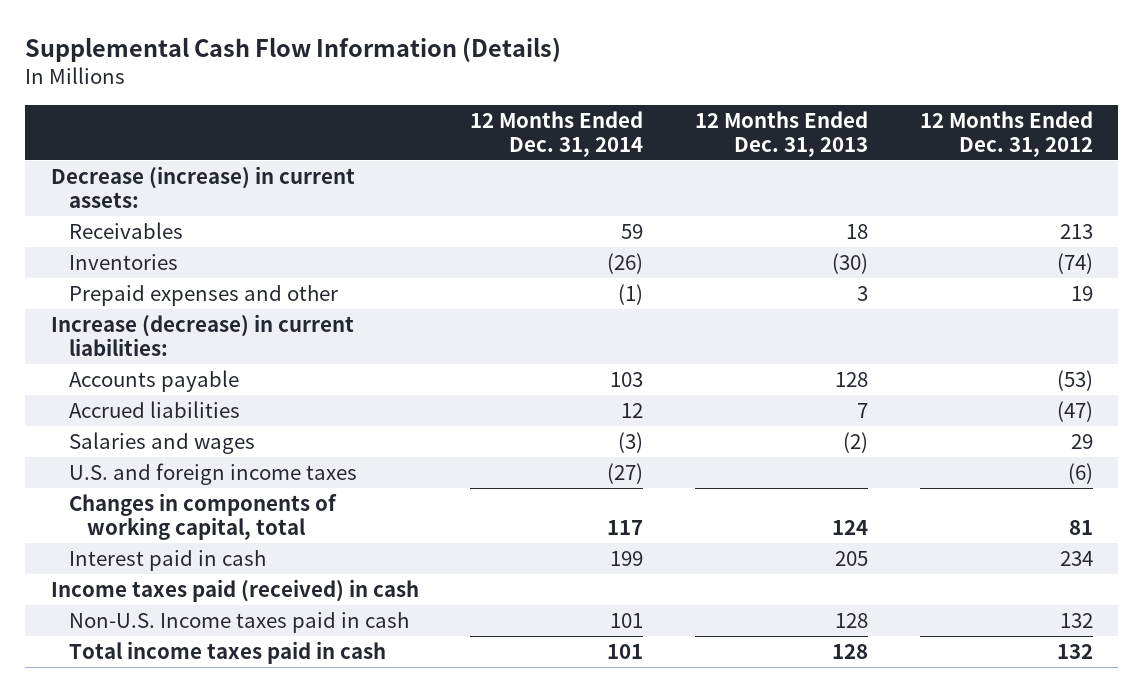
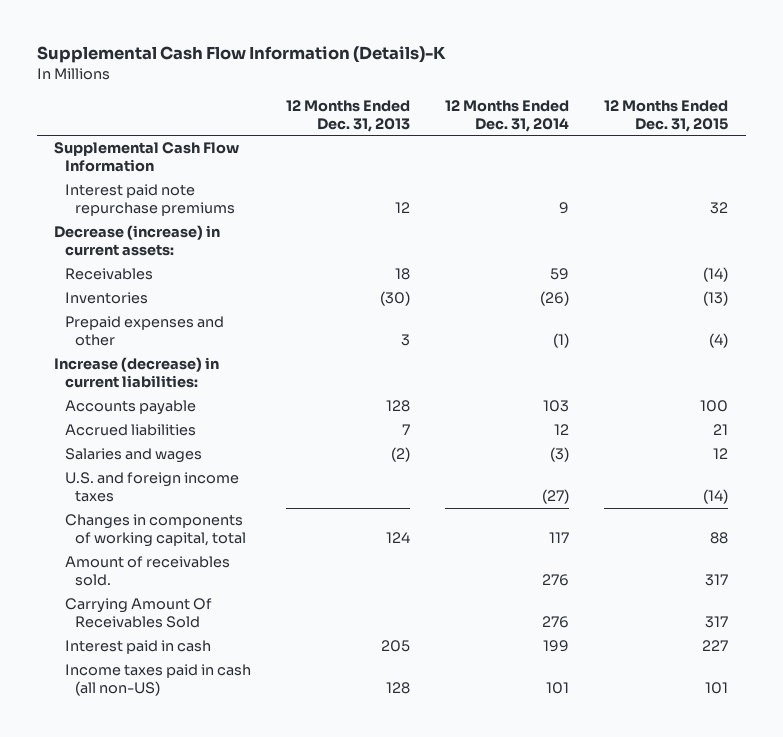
[24,36,561,62] Supplemental Cash Flow Information (Details) -> [36,46,446,64] Supplemental Cash Flow Information (Details)-K
[919,110,1093,157] 12 Months Ended Dec. 31, 2012 -> none
none -> [604,100,729,132] 12 Months Ended Dec. 31, 2015
none -> [54,142,240,172] Supplemental Cash Flow Information
none -> [64,184,236,216] Interest paid note repurchase premiums
none -> [64,556,230,586] Amount of receivables sold.
none -> [64,598,212,628] Carrying Amount Of Receivables Sold
[50,579,419,603] Income taxes paid (received) in cash -> none
[68,641,386,665] Total income taxes paid in cash -> none
[68,612,409,634] Non-U.S. Income taxes paid in cash -> [64,664,251,696] Income taxes paid in cash (all non-US)

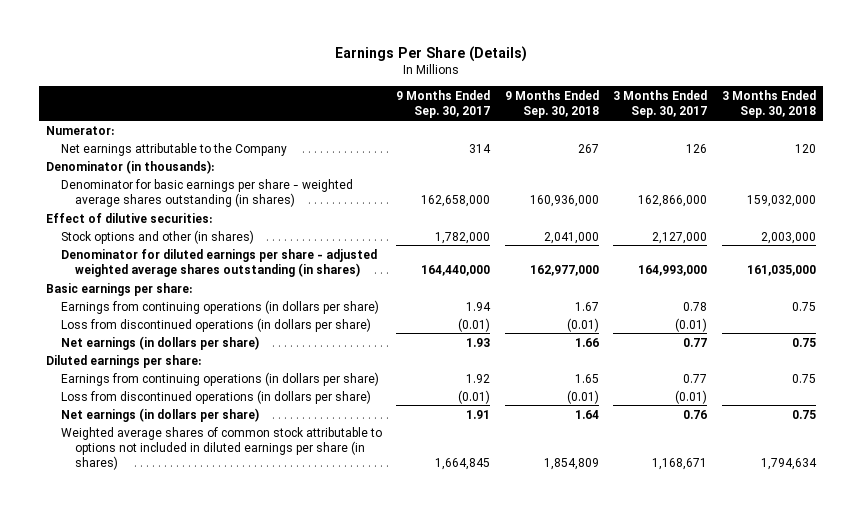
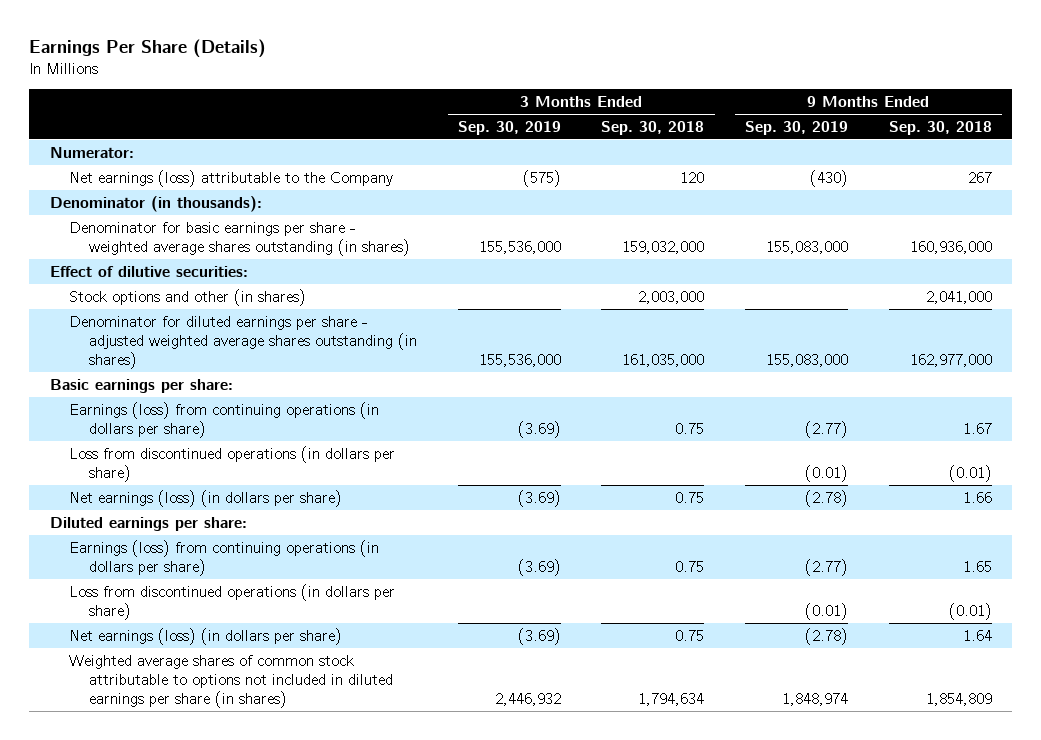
[396,89,491,119] 9 Months Ended Sep. 30, 2017 -> none
[613,89,708,119] 3 Months Ended Sep. 30, 2017 -> none
none -> [457,120,561,135] Sep. 30, 2019
none -> [745,120,849,135] Sep. 30, 2019
[60,142,287,156] Net earnings attributable to the Company -> [69,169,394,187] Net earnings (loss) attributable to the Company
[60,299,379,314] Earnings from continuing operations (in dollars per share) -> [69,401,380,439] Earnings (loss) from continuing operations (in dollars per share)
[60,335,259,350] Net earnings (in dollars per share) -> [69,489,343,507] Net earnings (loss) (in dollars per share)
[60,371,379,386] Earnings from continuing operations (in dollars per share) -> [69,539,380,577] Earnings (loss) from continuing operations (in dollars per share)
[60,407,259,422] Net earnings (in dollars per share) -> [69,627,343,645] Net earnings (loss) (in dollars per share)

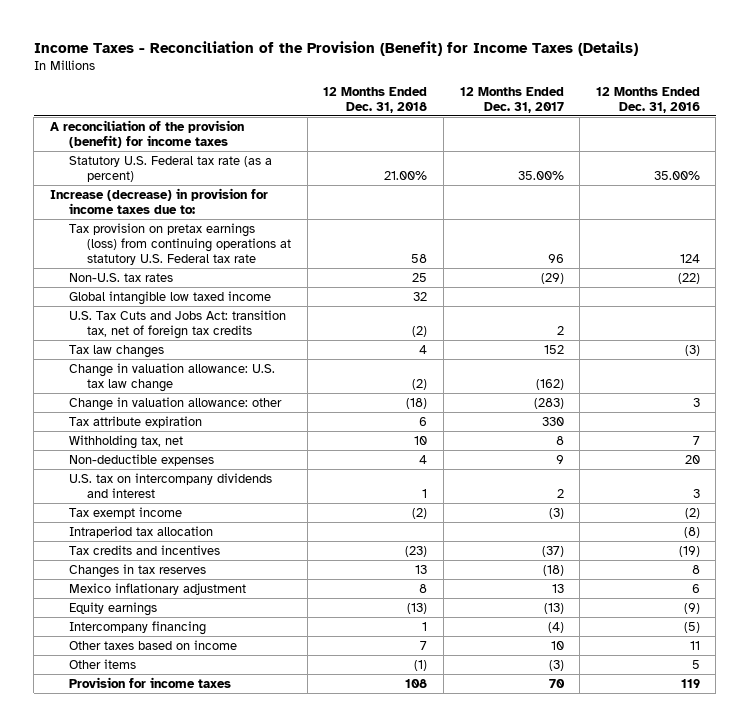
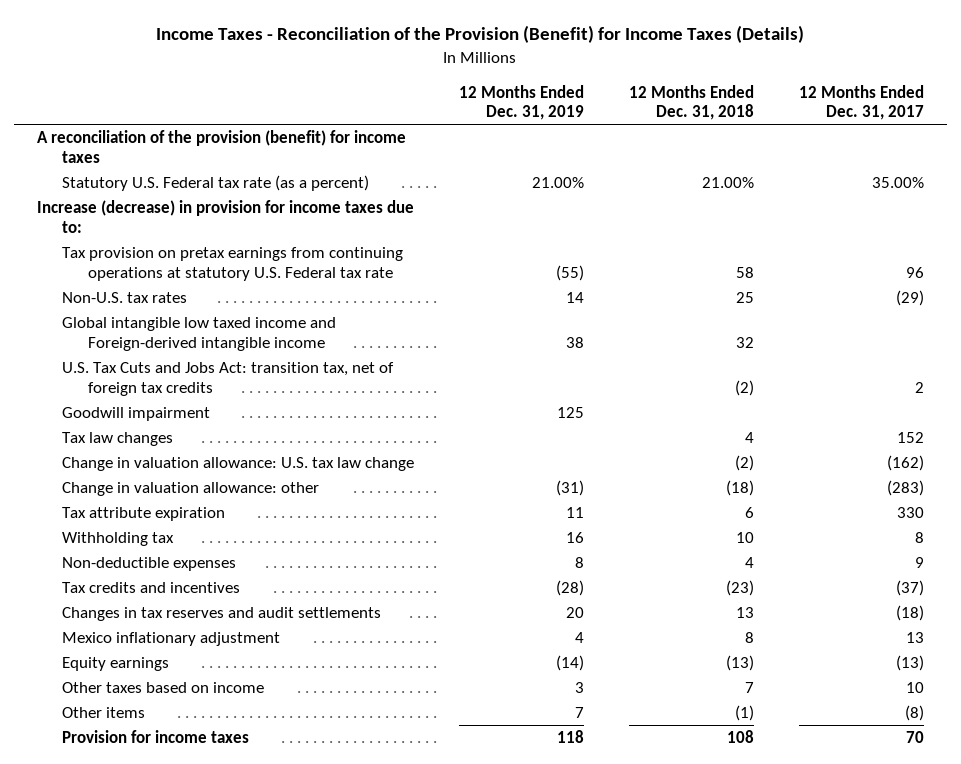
[595,86,700,113] 12 Months Ended Dec. 31, 2016 -> none
none -> [459,84,585,120] 12 Months Ended Dec. 31, 2019
[68,222,292,265] Tax provision on pretax earnings (loss) from continuing operations at statutory U.S. Federal tax rate -> [62,247,404,281] Tax provision on pretax earnings from continuing operations at statutory U.S. Federal tax rate
[68,290,271,305] Global intangible low taxed income -> [62,317,337,351] Global intangible low taxed income and Foreign-derived intangible income
none -> [62,407,211,422] Goodwill impairment
[68,434,183,449] Withholding tax, net -> [62,532,175,547] Withholding tax
[68,472,272,498] U.S. tax on intercompany dividends and interest -> none
[68,506,182,519] Tax exempt income -> none
[68,525,213,538] Intraperiod tax allocation -> none
[68,563,206,578] Changes in tax reserves -> [62,607,382,622] Changes in tax reserves and audit settlements
[68,620,206,635] Intercompany financing -> none
[548,659,564,671] (3) -> [905,705,925,722] (8)

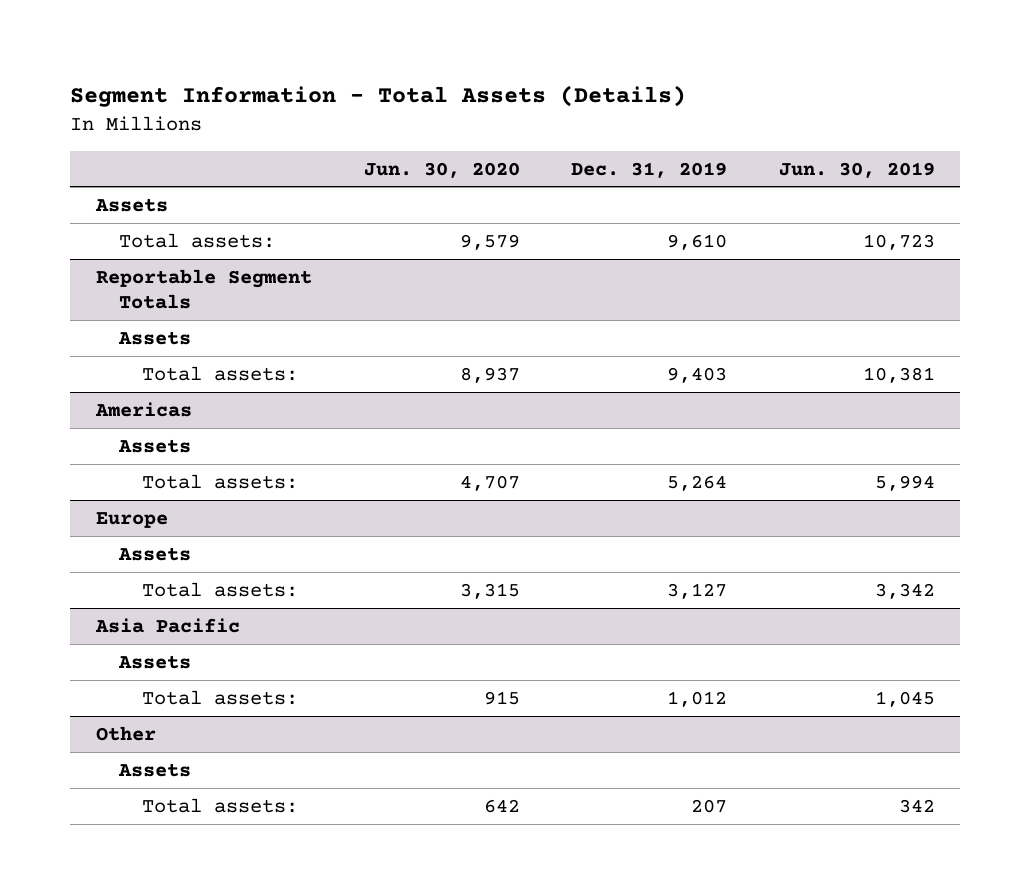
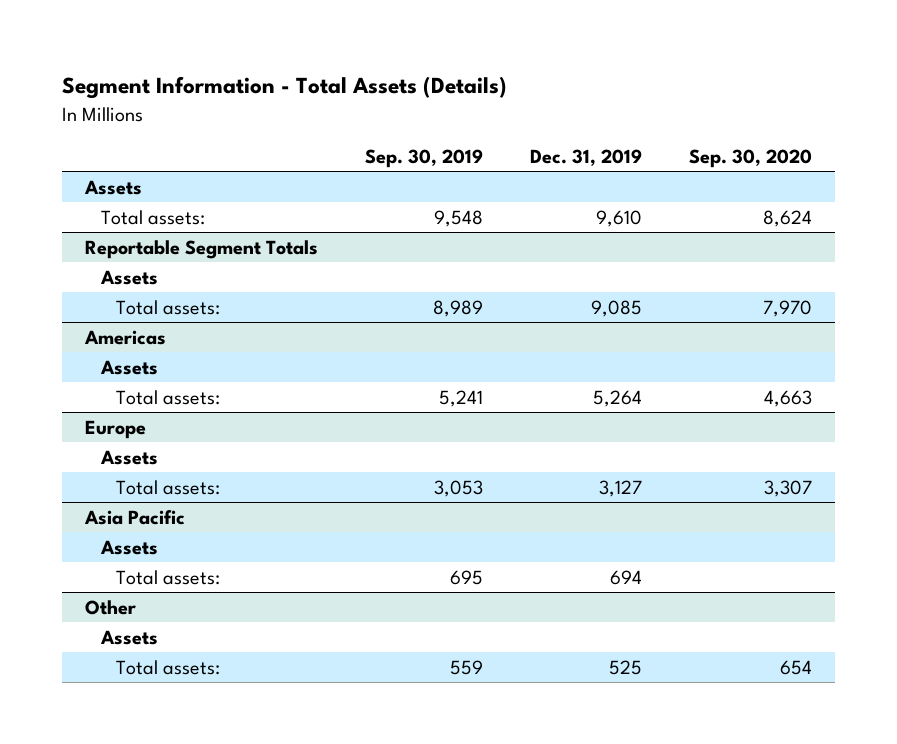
[363,161,520,178] Jun. 30, 2020 -> none
[778,161,935,178] Jun. 30, 2019 -> none
none -> [365,148,484,168] Sep. 30, 2019
none -> [688,148,812,168] Sep. 30, 2020
[667,366,728,383] 9,403 -> [590,299,642,317] 9,085
[667,690,728,707] 1,012 -> [609,569,642,585] 694
[691,798,728,813] 207 -> [608,659,642,675] 525

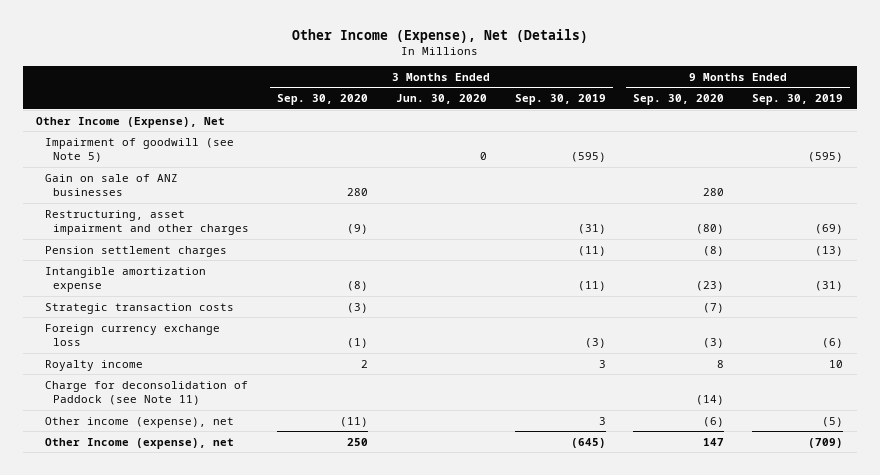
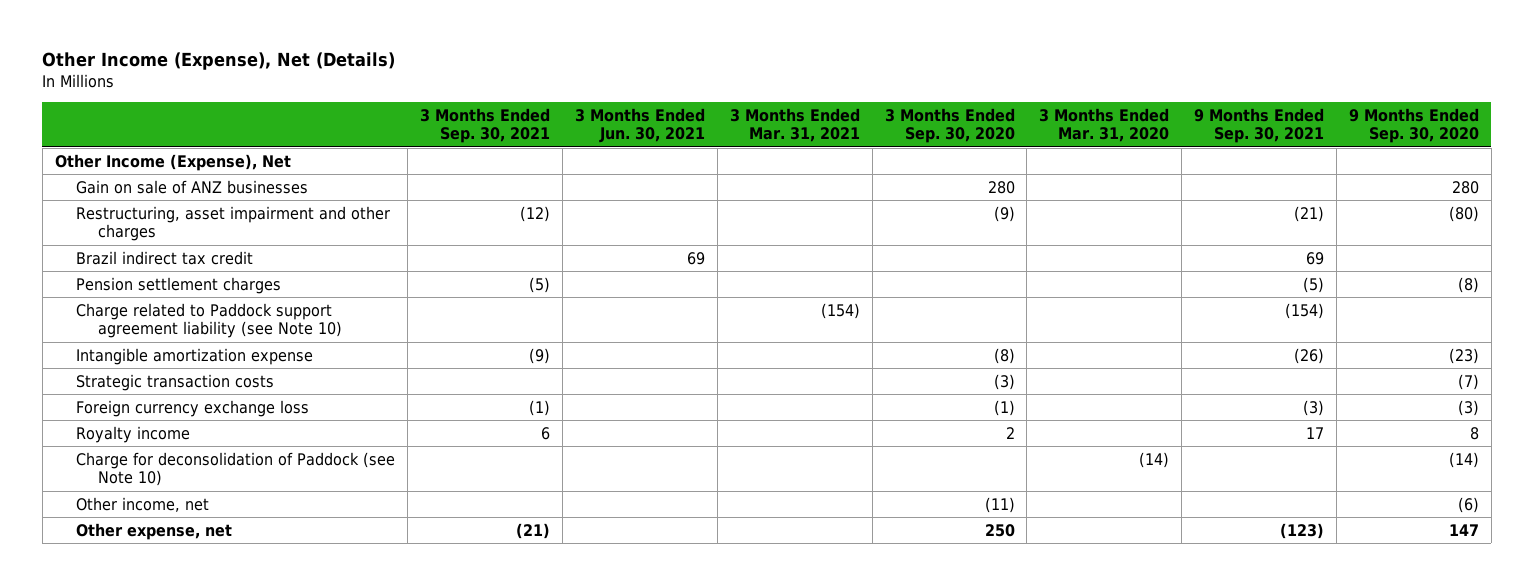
[395,94,487,105] Jun. 30, 2020 -> none
[514,94,606,106] Sep. 30, 2019 -> none
[752,94,844,106] Sep. 30, 2019 -> none
none -> [420,107,551,144] 3 Months Ended Sep. 30, 2021
none -> [574,107,705,144] 3 Months Ended Jun. 30, 2021
none -> [729,107,860,143] 3 Months Ended Mar. 31, 2021
none -> [1039,107,1170,143] 3 Months Ended Mar. 31, 2020
none -> [1194,107,1325,144] 9 Months Ended Sep. 30, 2021
[44,137,234,162] Impairment of goodwill (see Note 5) -> none
none -> [76,250,254,265] Brazil indirect tax credit
none -> [76,302,342,339] Charge related to Paddock support agreement liability (see Note 10)
[44,380,248,405] Charge for deconsolidation of Paddock (see Note 11) -> [76,451,396,487] Charge for deconsolidation of Paddock (see Note 10)
[44,416,234,428] Other income (expense), net -> [76,496,210,512] Other income, net
[44,437,234,449] Other Income (expense), net -> [76,522,233,540] Other expense, net

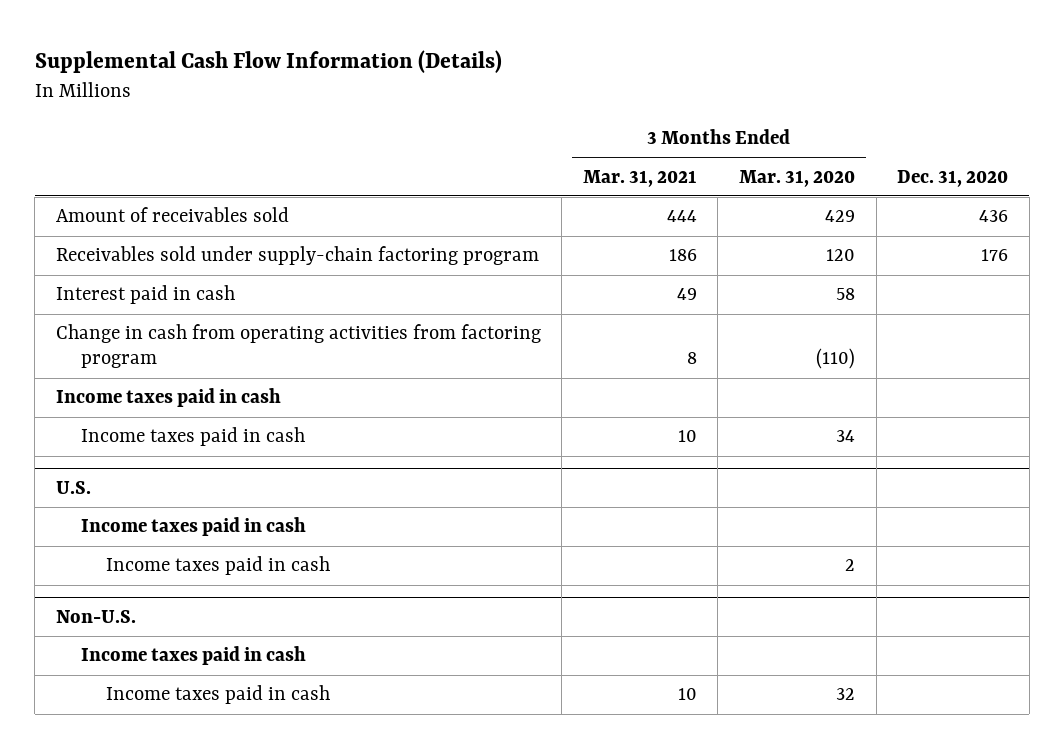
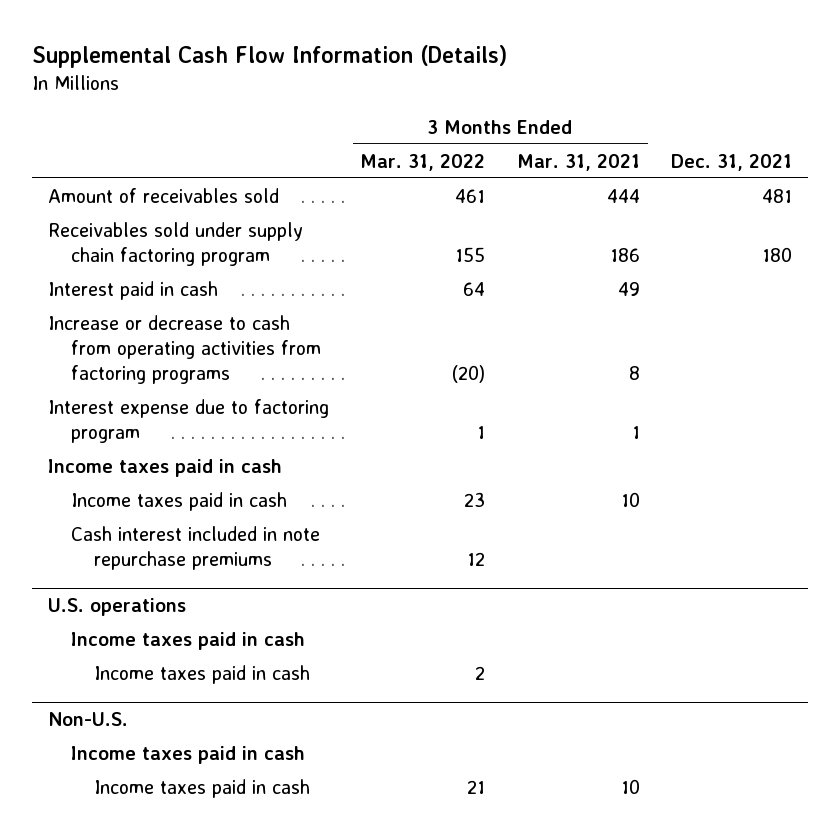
[739,169,856,187] Mar. 31, 2020 -> none
[897,169,1009,187] Dec. 31, 2020 -> none
none -> [360,153,486,171] Mar. 31, 2022
none -> [671,153,793,171] Dec. 31, 2021
[55,246,539,266] Receivables sold under supply-chain factoring program -> [48,221,304,266] Receivables sold under supply chain factoring program
[55,324,541,369] Change in cash from operating activities from factoring program -> [48,314,322,384] Increase or decrease to cash from operating activities from factoring programs
none -> [48,398,330,443] Interest expense due to factoring program
none -> [71,525,321,570] Cash interest included in note repurchase premiums
[55,480,91,494] U.S. -> [48,598,187,617] U.S. operations

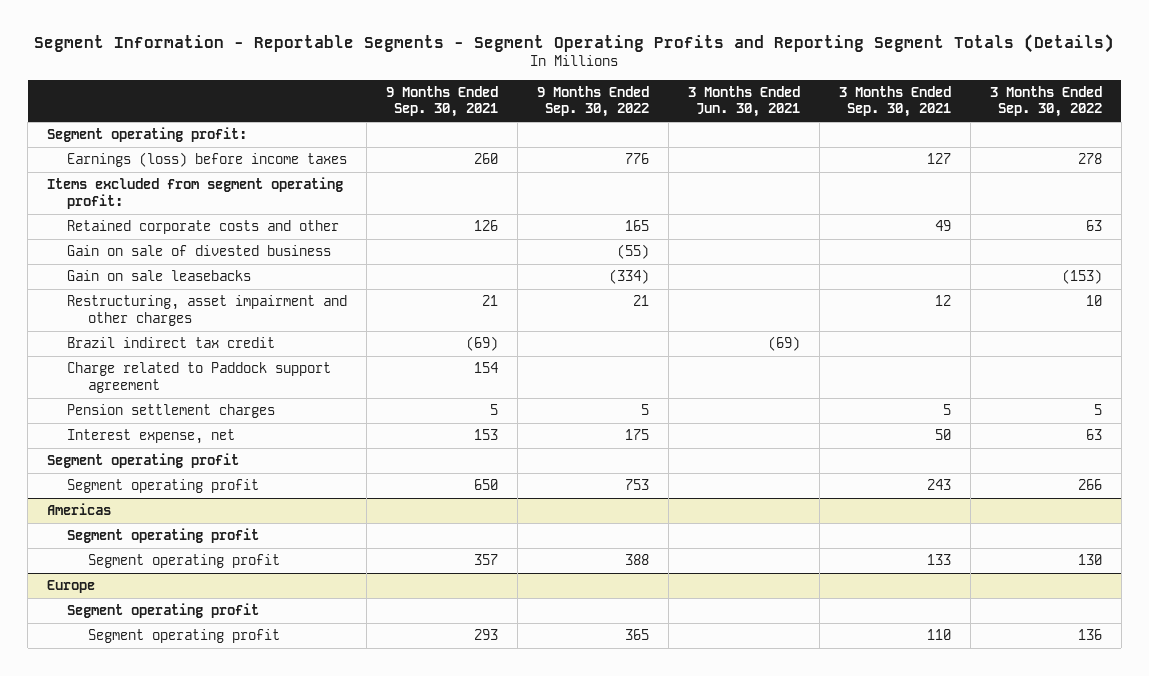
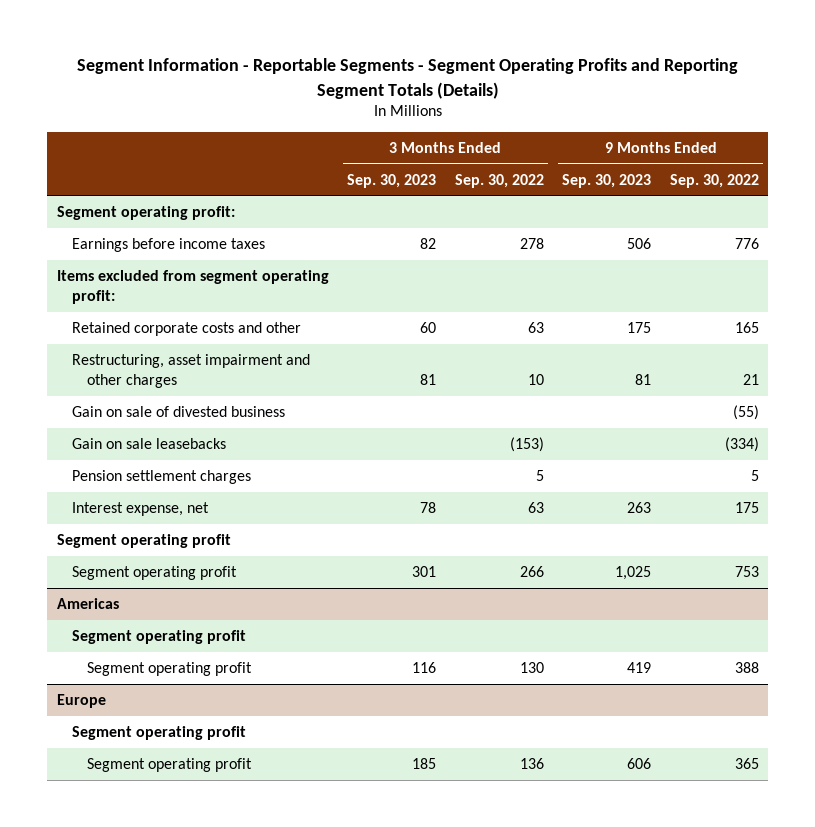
[386,85,499,118] 9 Months Ended Sep. 30, 2021 -> none
[688,85,801,118] 3 Months Ended Jun. 30, 2021 -> none
[838,85,951,118] 3 Months Ended Sep. 30, 2021 -> none
none -> [347,173,437,188] Sep. 30, 2023
none -> [562,173,652,188] Sep. 30, 2023
[67,152,348,168] Earnings (loss) before income taxes -> [71,237,265,252] Earnings before income taxes
[67,295,348,326] Restructuring, asset impairment and other charges -> [71,353,310,389] Restructuring, asset impairment and other charges
[67,337,276,349] Brazil indirect tax credit -> none
[67,362,332,393] Charge related to Paddock support agreement -> none

